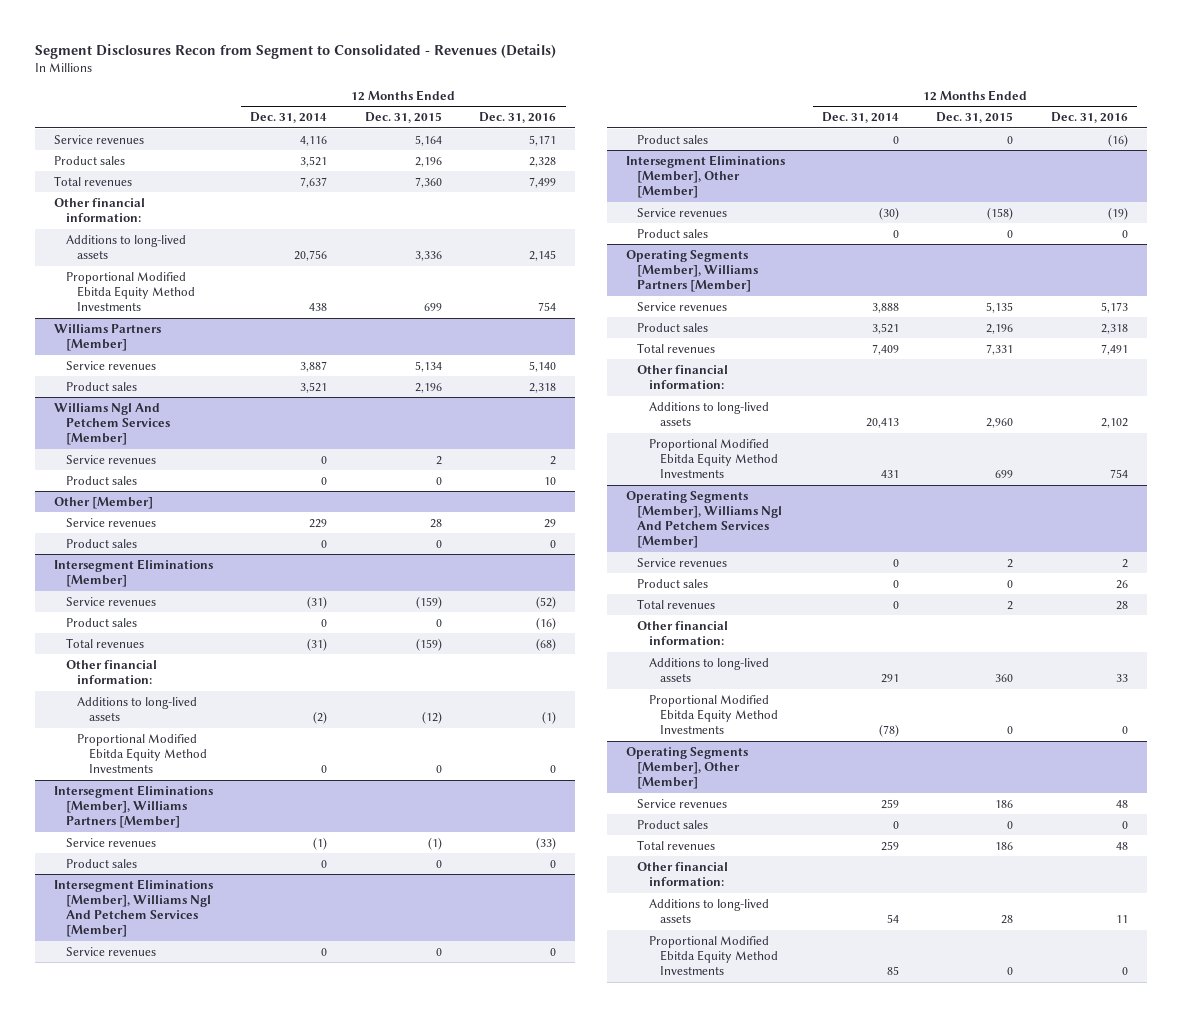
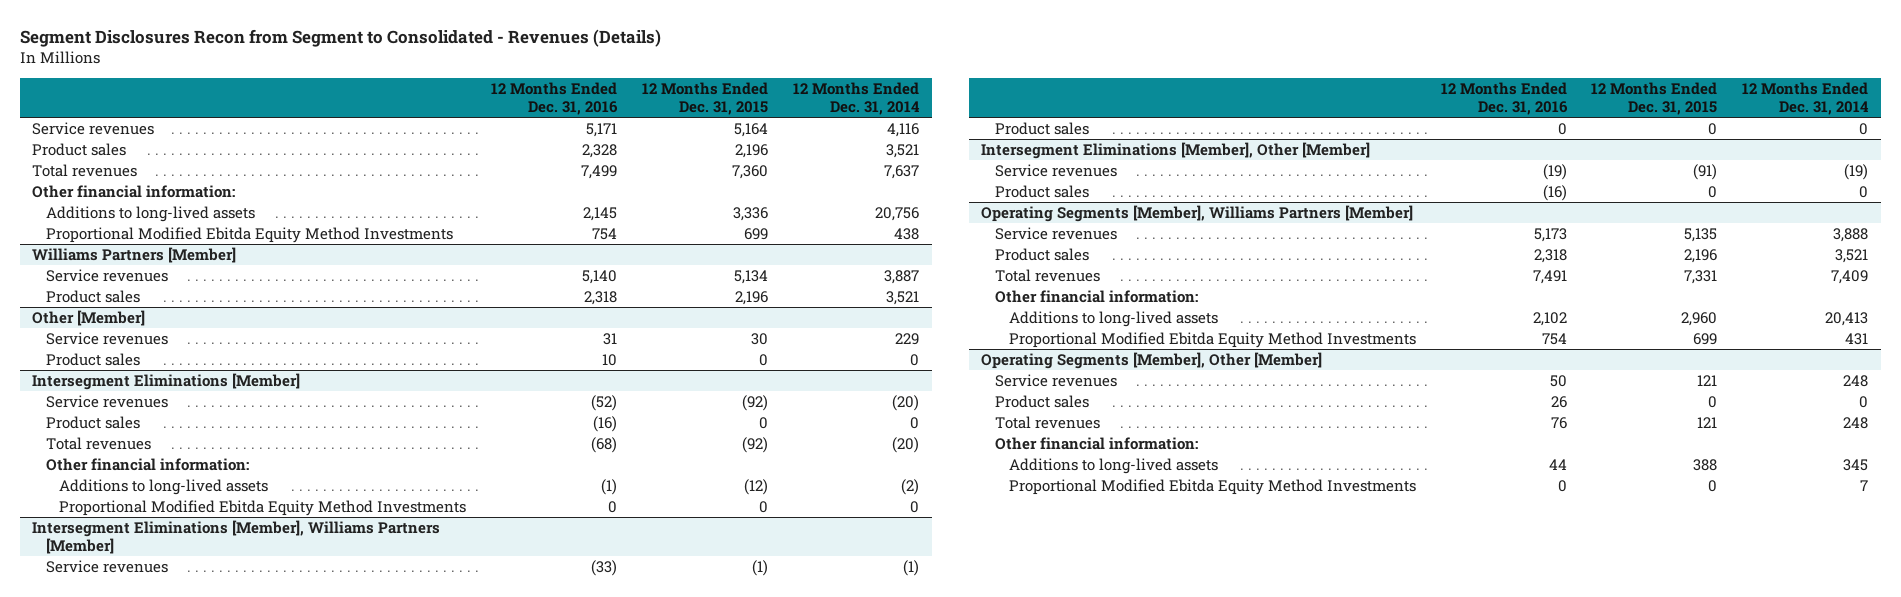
[53,402,170,446] Williams Ngl And Petchem Services [Member] -> none
[65,454,156,464] Service revenues -> none
[65,475,137,485] Product sales -> none
[429,518,442,528] 28 -> [751,333,769,346] 30
[544,518,557,528] 29 -> [603,333,618,346] 31
[550,539,557,548] 0 -> [602,354,618,367] 10
[307,595,328,609] (31) -> [892,395,920,412] (20)
[415,595,442,609] (159) -> [742,395,769,412] (92)
[307,637,328,651] (31) -> [892,437,920,454] (20)
[415,637,442,651] (159) -> [742,437,769,454] (92)
[53,878,213,938] Intersegment Eliminations [Member], Williams Ngl And Petchem Services [Member] -> none
[65,946,156,956] Service revenues -> none
[637,134,709,144] Product sales -> none
[879,206,900,220] (30) -> [1844,164,1869,181] (19)
[987,206,1014,220] (158) -> [1693,164,1718,181] (91)
[1121,229,1128,238] 0 -> [1542,185,1567,202] (16)
[625,490,783,549] Operating Segments [Member], Williams Ngl And Petchem Services [Member] -> none
[637,557,728,567] Service revenues -> none
[637,578,709,588] Product sales -> none
[637,598,716,609] Total revenues -> none
[637,620,729,645] Other financial information: -> none
[648,657,769,682] Additions to long-lived assets -> none
[648,694,779,735] Proportional Modified Ebitda Equity Method Investments -> none
[881,798,900,809] 259 -> [1843,375,1869,388] 248
[995,799,1014,808] 186 -> [1697,375,1718,387] 121
[1115,799,1128,808] 48 -> [1549,375,1567,388] 50
[1121,820,1128,829] 0 -> [1550,396,1567,409] 26
[881,840,900,851] 259 -> [1843,417,1869,430] 248
[995,841,1014,850] 186 -> [1697,417,1718,429] 121
[1115,841,1128,850] 48 -> [1550,417,1567,430] 76
[887,913,900,923] 54 -> [1843,459,1869,472] 345
[1001,914,1014,924] 28 -> [1693,459,1718,472] 388
[1115,914,1128,923] 11 -> [1548,459,1567,471] 44
[887,966,900,976] 85 -> [1860,480,1869,492] 7

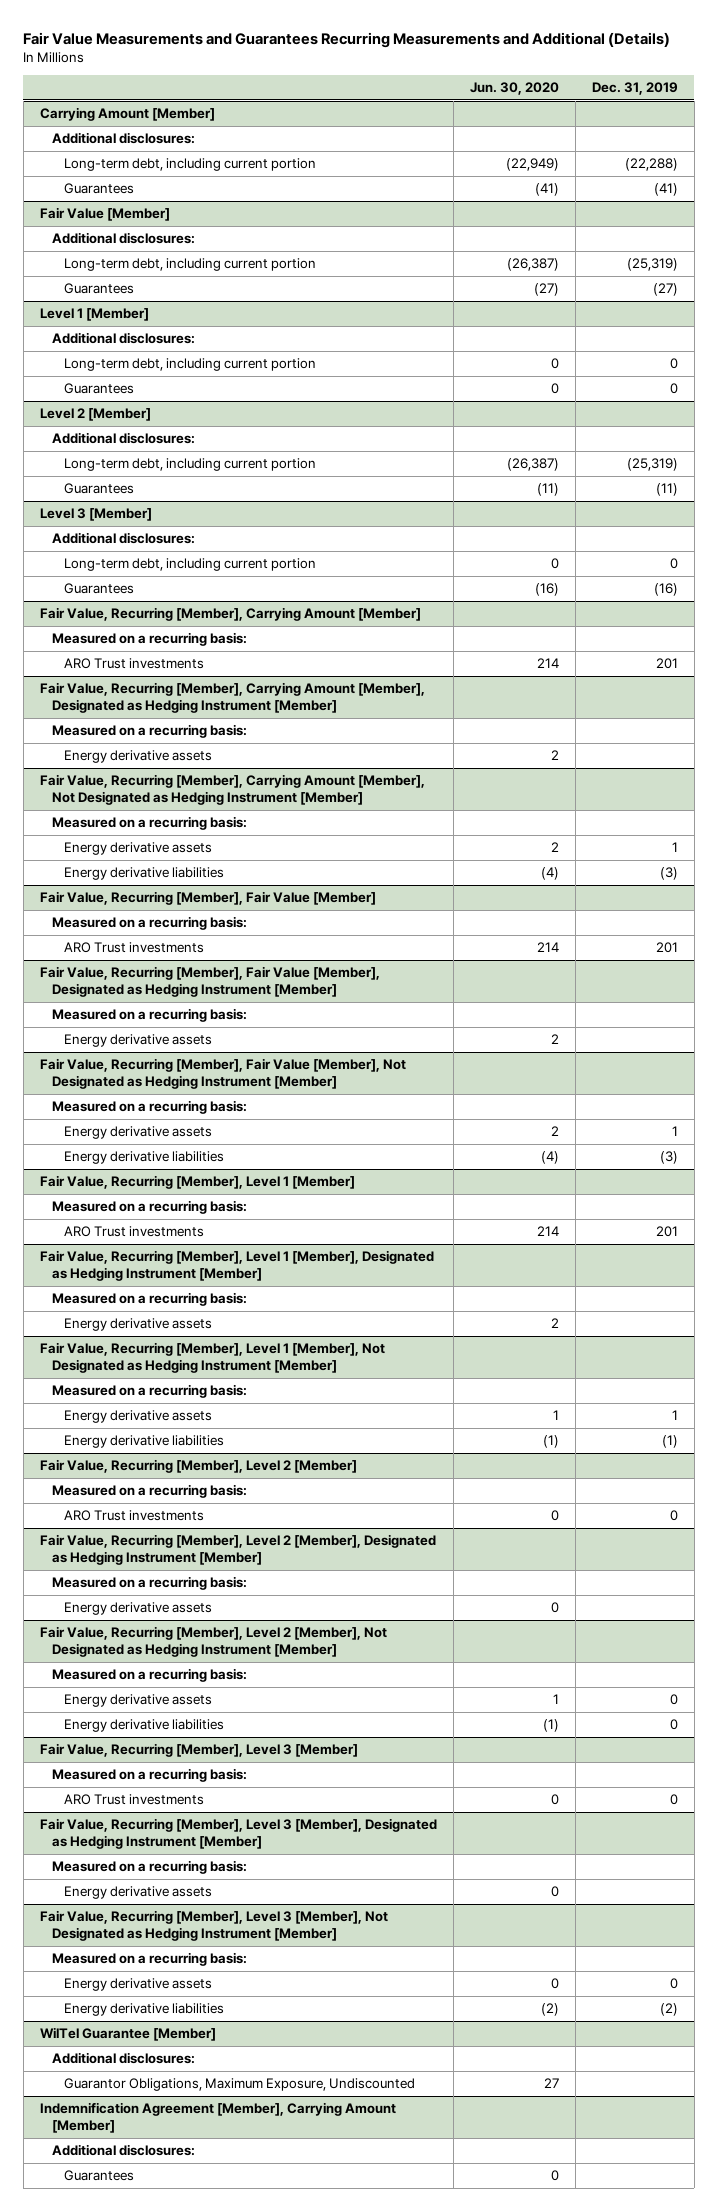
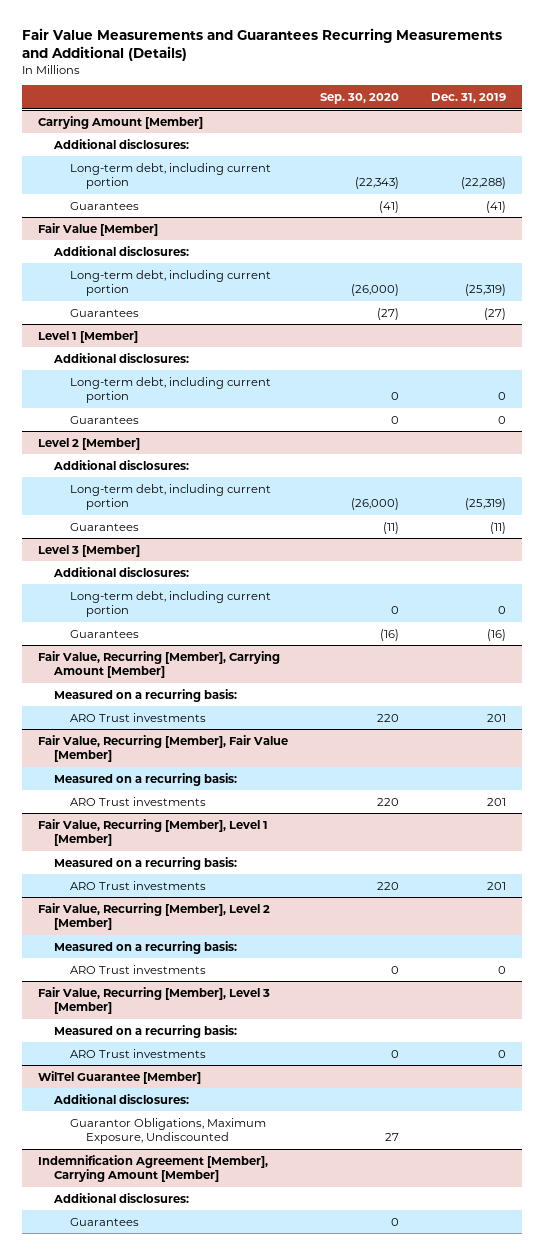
[469,82,559,96] Jun. 30, 2020 -> none
none -> [319,93,399,105] Sep. 30, 2020
[39,682,425,713] Fair Value, Recurring [Member], Carrying Amount [Member], Designated as Hedging Instrument [Member] -> none
[52,724,248,739] Measured on a recurring basis: -> none
[64,750,213,764] Energy derivative assets -> none
[39,774,425,805] Fair Value, Recurring [Member], Carrying Amount [Member], Not Designated as Hedging Instrument [Member] -> none
[52,816,248,831] Measured on a recurring basis: -> none
[64,842,213,856] Energy derivative assets -> none
[64,867,225,881] Energy derivative liabilities -> none
[39,966,380,997] Fair Value, Recurring [Member], Fair Value [Member], Designated as Hedging Instrument [Member] -> none
[52,1008,248,1023] Measured on a recurring basis: -> none
[64,1034,213,1048] Energy derivative assets -> none
[39,1058,406,1089] Fair Value, Recurring [Member], Fair Value [Member], Not Designated as Hedging Instrument [Member] -> none
[52,1100,248,1115] Measured on a recurring basis: -> none
[64,1126,213,1140] Energy derivative assets -> none
[64,1151,225,1165] Energy derivative liabilities -> none
[39,1250,434,1281] Fair Value, Recurring [Member], Level 1 [Member], Designated as Hedging Instrument [Member] -> none
[52,1292,248,1307] Measured on a recurring basis: -> none
[64,1318,213,1332] Energy derivative assets -> none
[39,1342,385,1373] Fair Value, Recurring [Member], Level 1 [Member], Not Designated as Hedging Instrument [Member] -> none
[52,1384,248,1399] Measured on a recurring basis: -> none
[64,1410,213,1424] Energy derivative assets -> none
[64,1435,225,1449] Energy derivative liabilities -> none
[39,1534,436,1565] Fair Value, Recurring [Member], Level 2 [Member], Designated as Hedging Instrument [Member] -> none
[52,1576,248,1591] Measured on a recurring basis: -> none
[64,1602,213,1616] Energy derivative assets -> none
[39,1626,387,1657] Fair Value, Recurring [Member], Level 2 [Member], Not Designated as Hedging Instrument [Member] -> none
[52,1668,248,1683] Measured on a recurring basis: -> none
[64,1694,213,1708] Energy derivative assets -> none
[64,1719,225,1733] Energy derivative liabilities -> none
[39,1818,437,1849] Fair Value, Recurring [Member], Level 3 [Member], Designated as Hedging Instrument [Member] -> none
[52,1860,248,1875] Measured on a recurring basis: -> none
[64,1886,213,1900] Energy derivative assets -> none
[39,1910,388,1941] Fair Value, Recurring [Member], Level 3 [Member], Not Designated as Hedging Instrument [Member] -> none
[52,1952,248,1967] Measured on a recurring basis: -> none
[64,1978,213,1992] Energy derivative assets -> none
[64,2003,225,2017] Energy derivative liabilities -> none

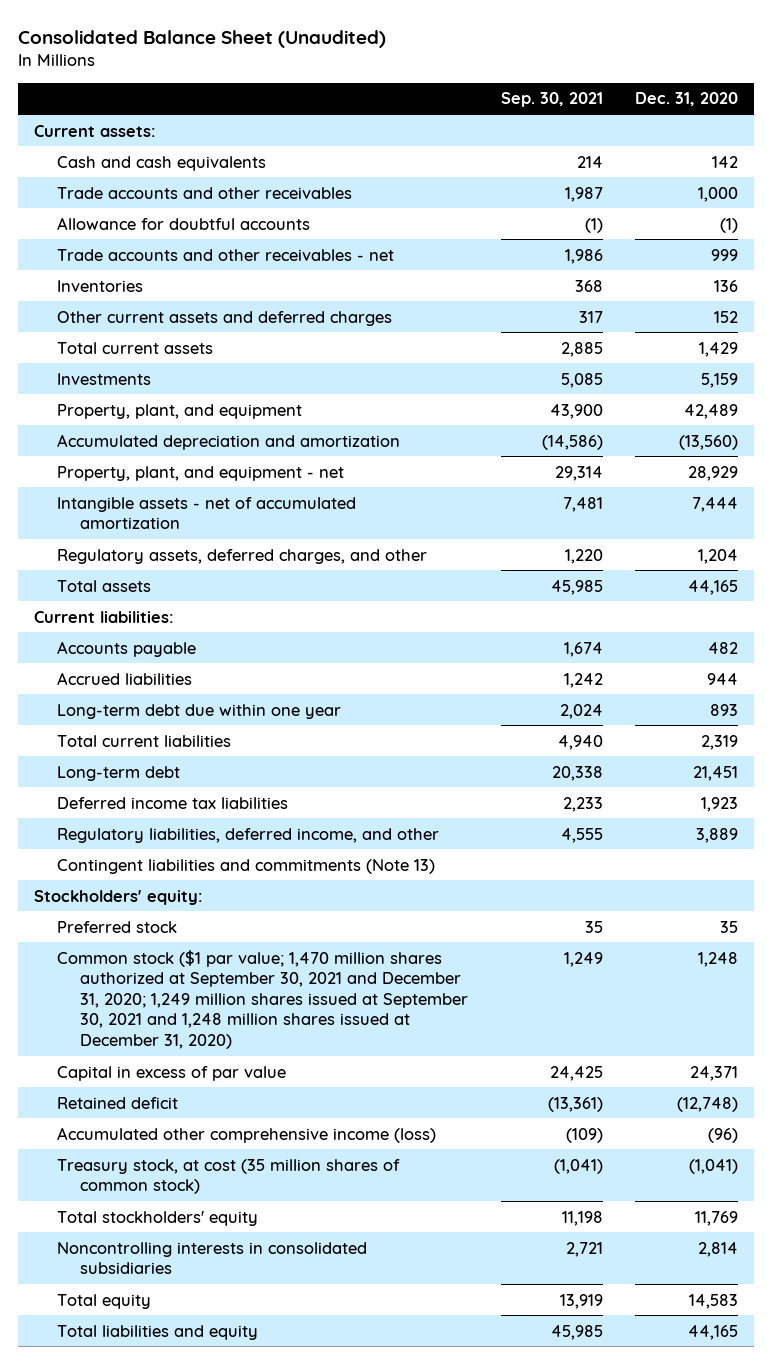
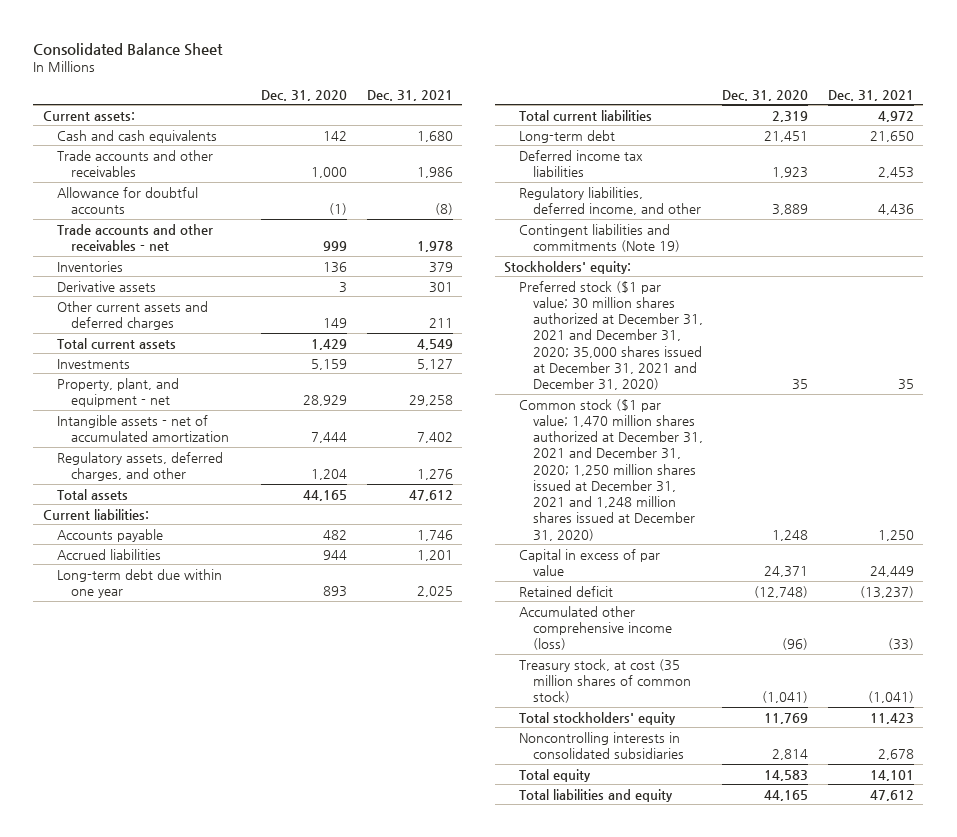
[18,29,387,48] Consolidated Balance Sheet (Unaudited) -> [33,42,224,56] Consolidated Balance Sheet
[500,92,603,108] Sep. 30, 2021 -> none
none -> [366,89,453,101] Dec. 31, 2021
none -> [57,280,157,292] Derivative assets
[714,310,739,323] 152 -> [322,317,347,328] 149
[57,403,303,419] Property, plant, and equipment -> none
[57,433,401,450] Accumulated depreciation and amortization -> none
[57,858,436,874] Contingent liabilities and commitments (Note 13) -> [518,223,680,252] Contingent liabilities and commitments (Note 19)
[57,920,178,933] Preferred stock -> [518,280,703,391] Preferred stock ($1 par value; 30 million shares authorized at December 31, 2021 and December 31, 2020; 35,000 shares issued at December 31, 2021 and December 31, 2020)
[57,949,469,1049] Common stock ($1 par value; 1,470 million shares authorized at September 30, 2021 and December 31, 2020; 1,249 million shares issued at September 30, 2021 and 1,248 million shares issued at December 31, 2020) -> [518,398,703,541] Common stock ($1 par value; 1,470 million shares authorized at December 31, 2021 and December 31, 2020; 1,250 million shares issued at December 31, 2021 and 1,248 million shares issued at December 31, 2020)

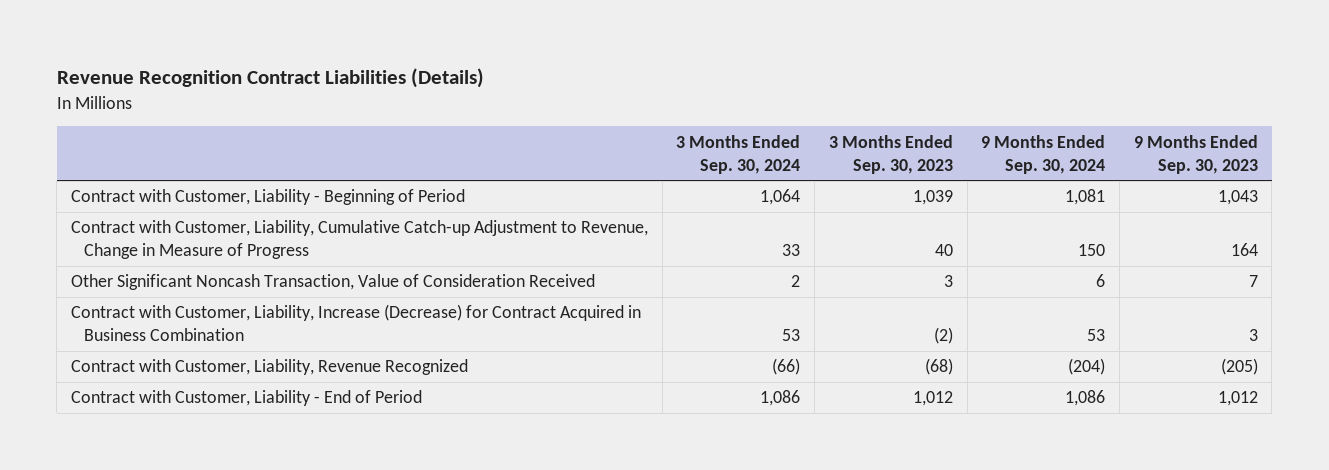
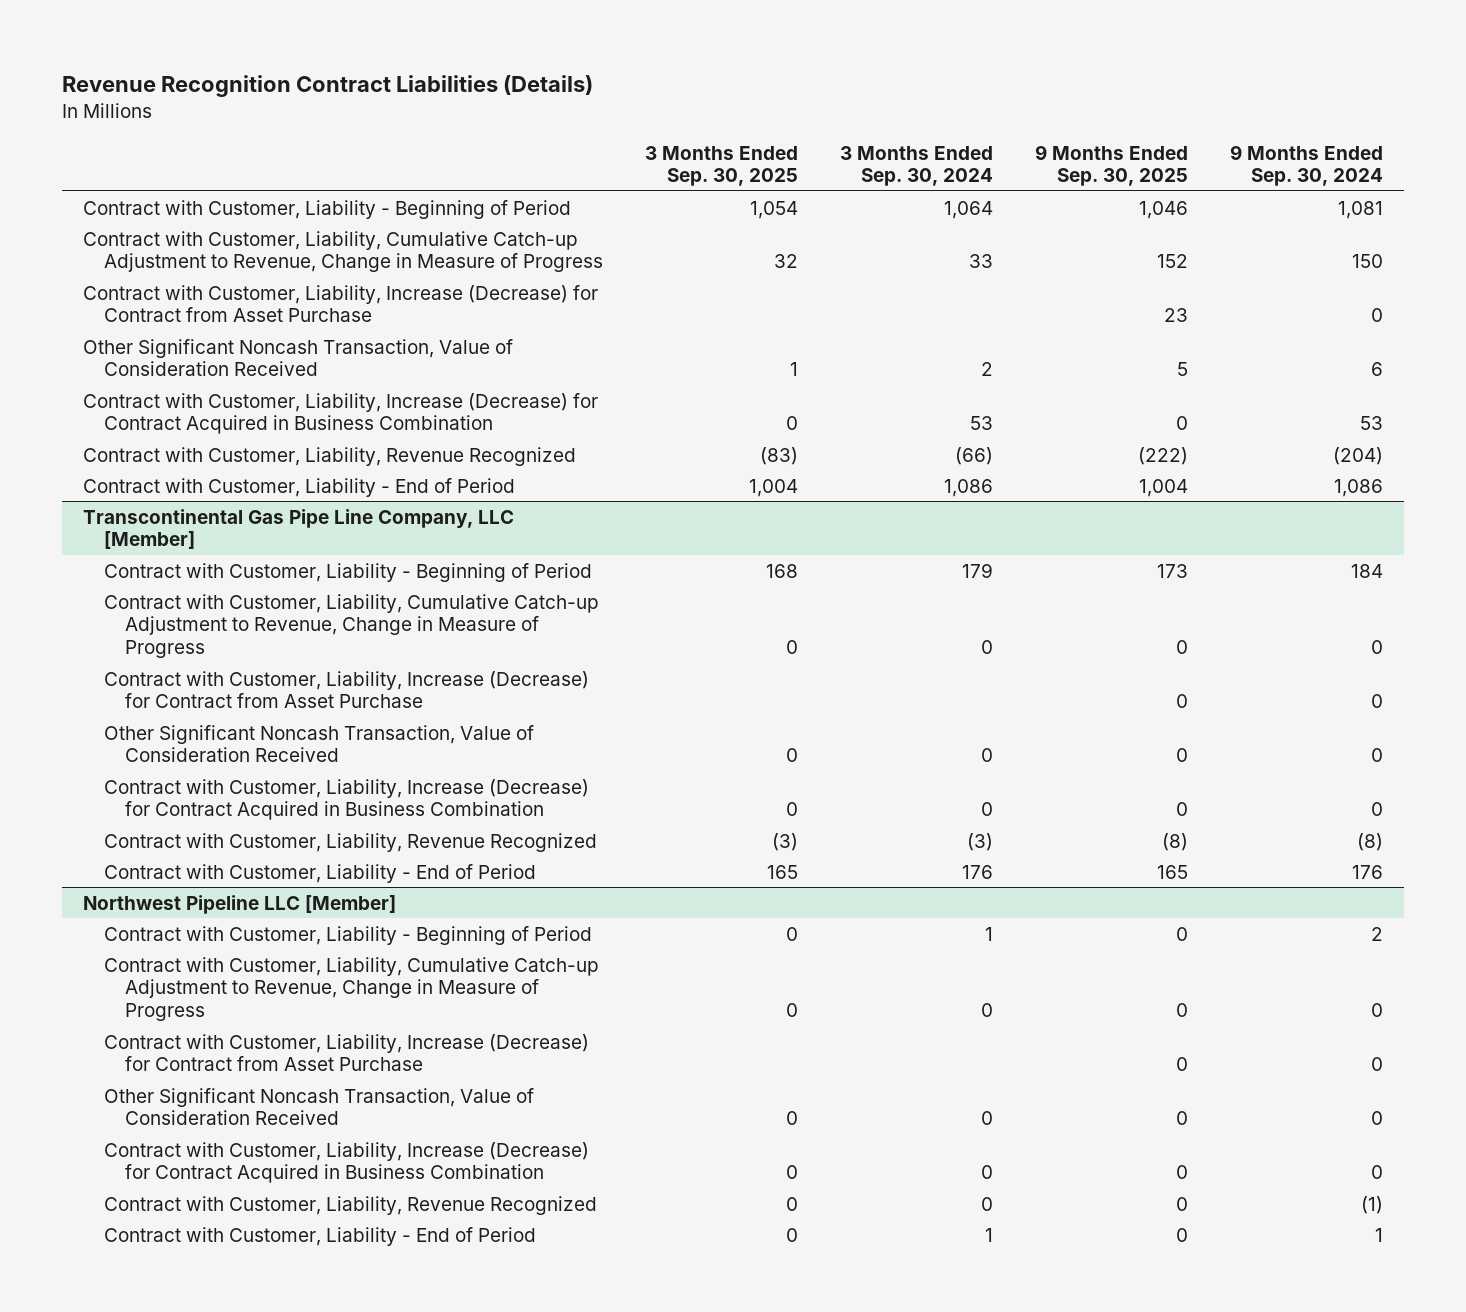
[828,134,953,174] 3 Months Ended Sep. 30, 2023 -> none
[1133,134,1258,174] 9 Months Ended Sep. 30, 2023 -> none
none -> [644,145,798,187] 3 Months Ended Sep. 30, 2025
none -> [1034,144,1188,187] 9 Months Ended Sep. 30, 2025
none -> [83,284,599,323] Contract with Customer, Liability, Increase (Decrease) for Contract from Asset Purchase
none -> [83,508,515,550] Transcontinental Gas Pipe Line Company, LLC [Member]
none -> [104,562,593,582] Contract with Customer, Liability - Beginning of Period
none -> [104,593,600,658] Contract with Customer, Liability, Cumulative Catch-up Adjustment to Revenue, Change in Measure of Progress
none -> [104,670,590,709] Contract with Customer, Liability, Increase (Decrease) for Contract from Asset Purchase
none -> [104,724,535,763] Other Significant Noncash Transaction, Value of Consideration Received
none -> [104,778,590,821] Contract with Customer, Liability, Increase (Decrease) for Contract Acquired in Business Combination
none -> [104,832,598,852] Contract with Customer, Liability, Revenue Recognized
none -> [104,863,537,883] Contract with Customer, Liability - End of Period
none -> [83,894,397,914] Northwest Pipeline LLC [Member]
none -> [104,925,593,945] Contract with Customer, Liability - Beginning of Period
none -> [104,956,600,1021] Contract with Customer, Liability, Cumulative Catch-up Adjustment to Revenue, Change in Measure of Progress
none -> [104,1033,590,1072] Contract with Customer, Liability, Increase (Decrease) for Contract from Asset Purchase
none -> [104,1087,535,1126] Other Significant Noncash Transaction, Value of Consideration Received
none -> [104,1141,590,1184] Contract with Customer, Liability, Increase (Decrease) for Contract Acquired in Business Combination
none -> [104,1195,598,1215] Contract with Customer, Liability, Revenue Recognized
none -> [104,1226,537,1246] Contract with Customer, Liability - End of Period

